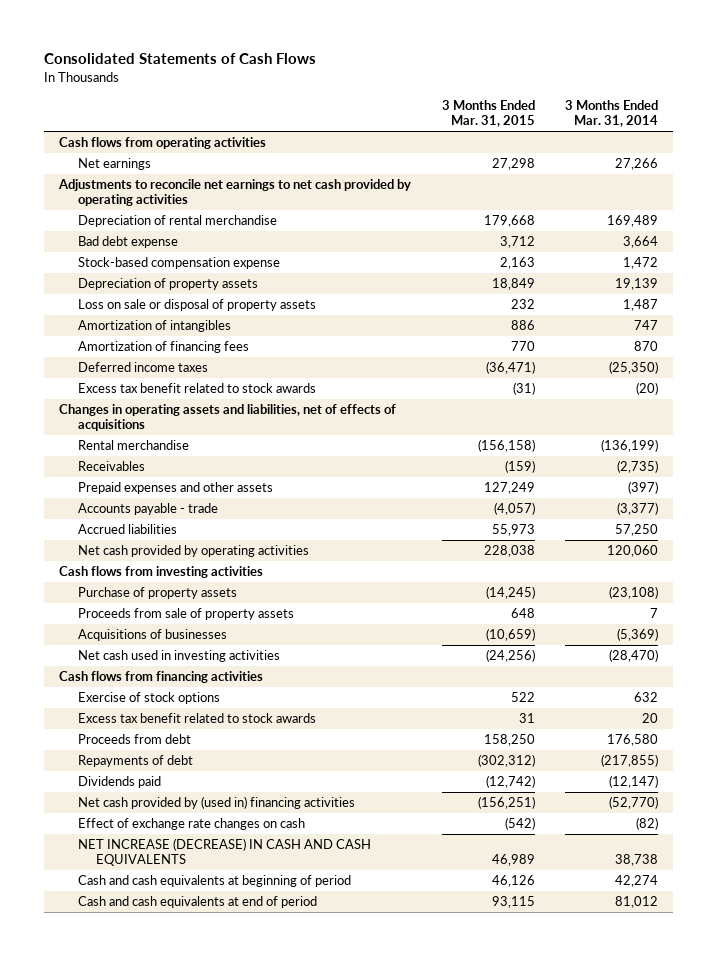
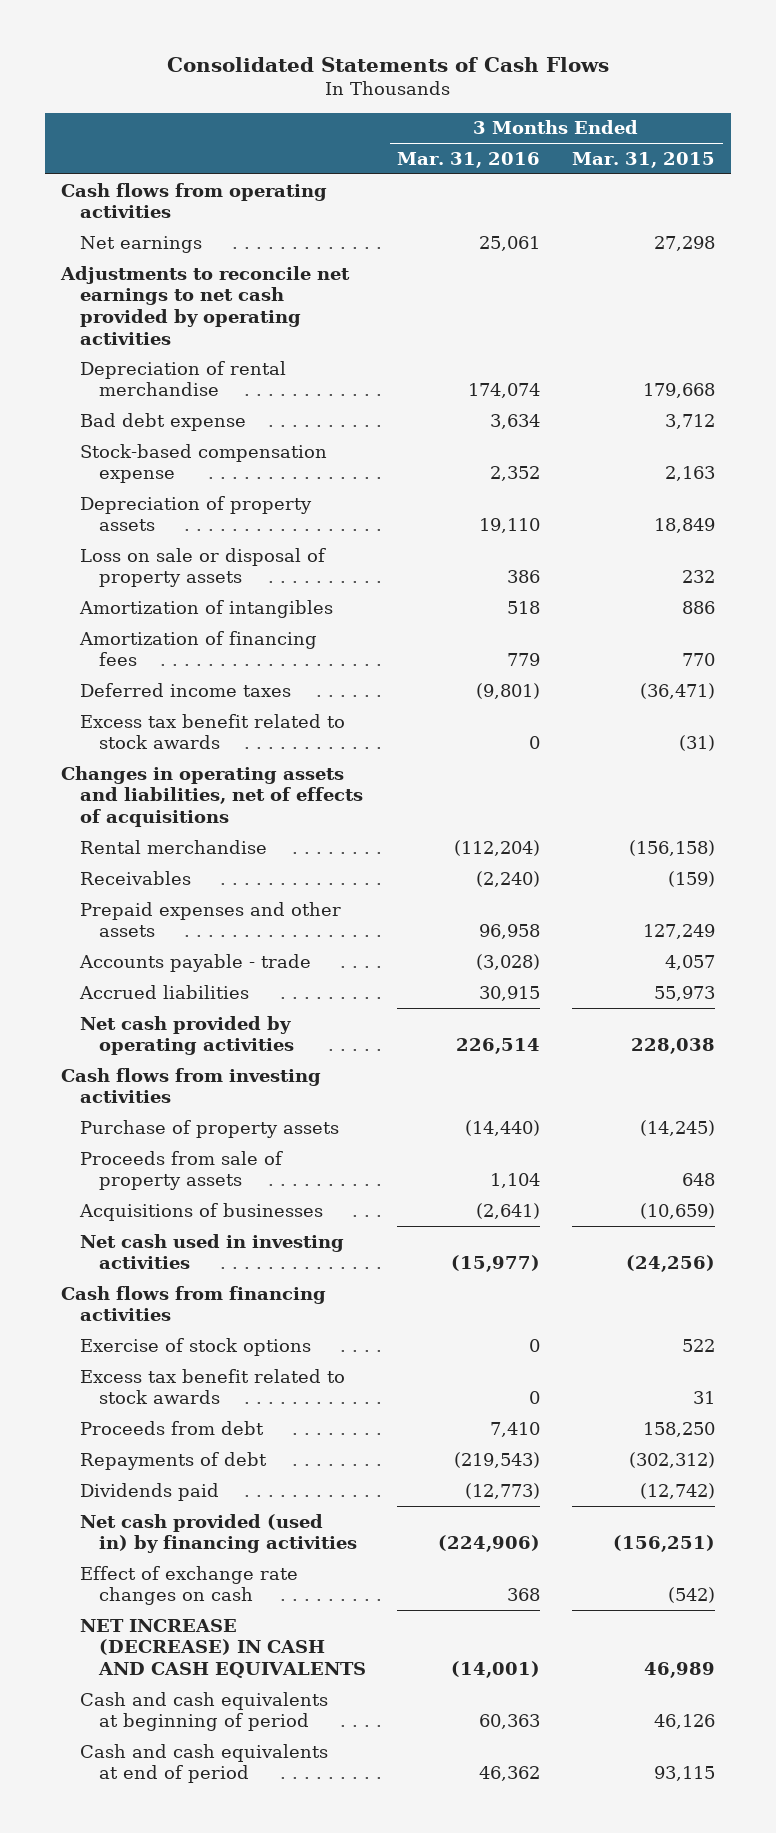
[565,100,659,128] 3 Months Ended Mar. 31, 2014 -> none
none -> [397,151,541,168] Mar. 31, 2016
[493,502,535,516] (4,057) -> [665,954,716,970] 4,057
[77,796,355,810] Net cash provided by (used in) financing activities -> [79,1513,357,1554] Net cash provided (used in) by financing activities

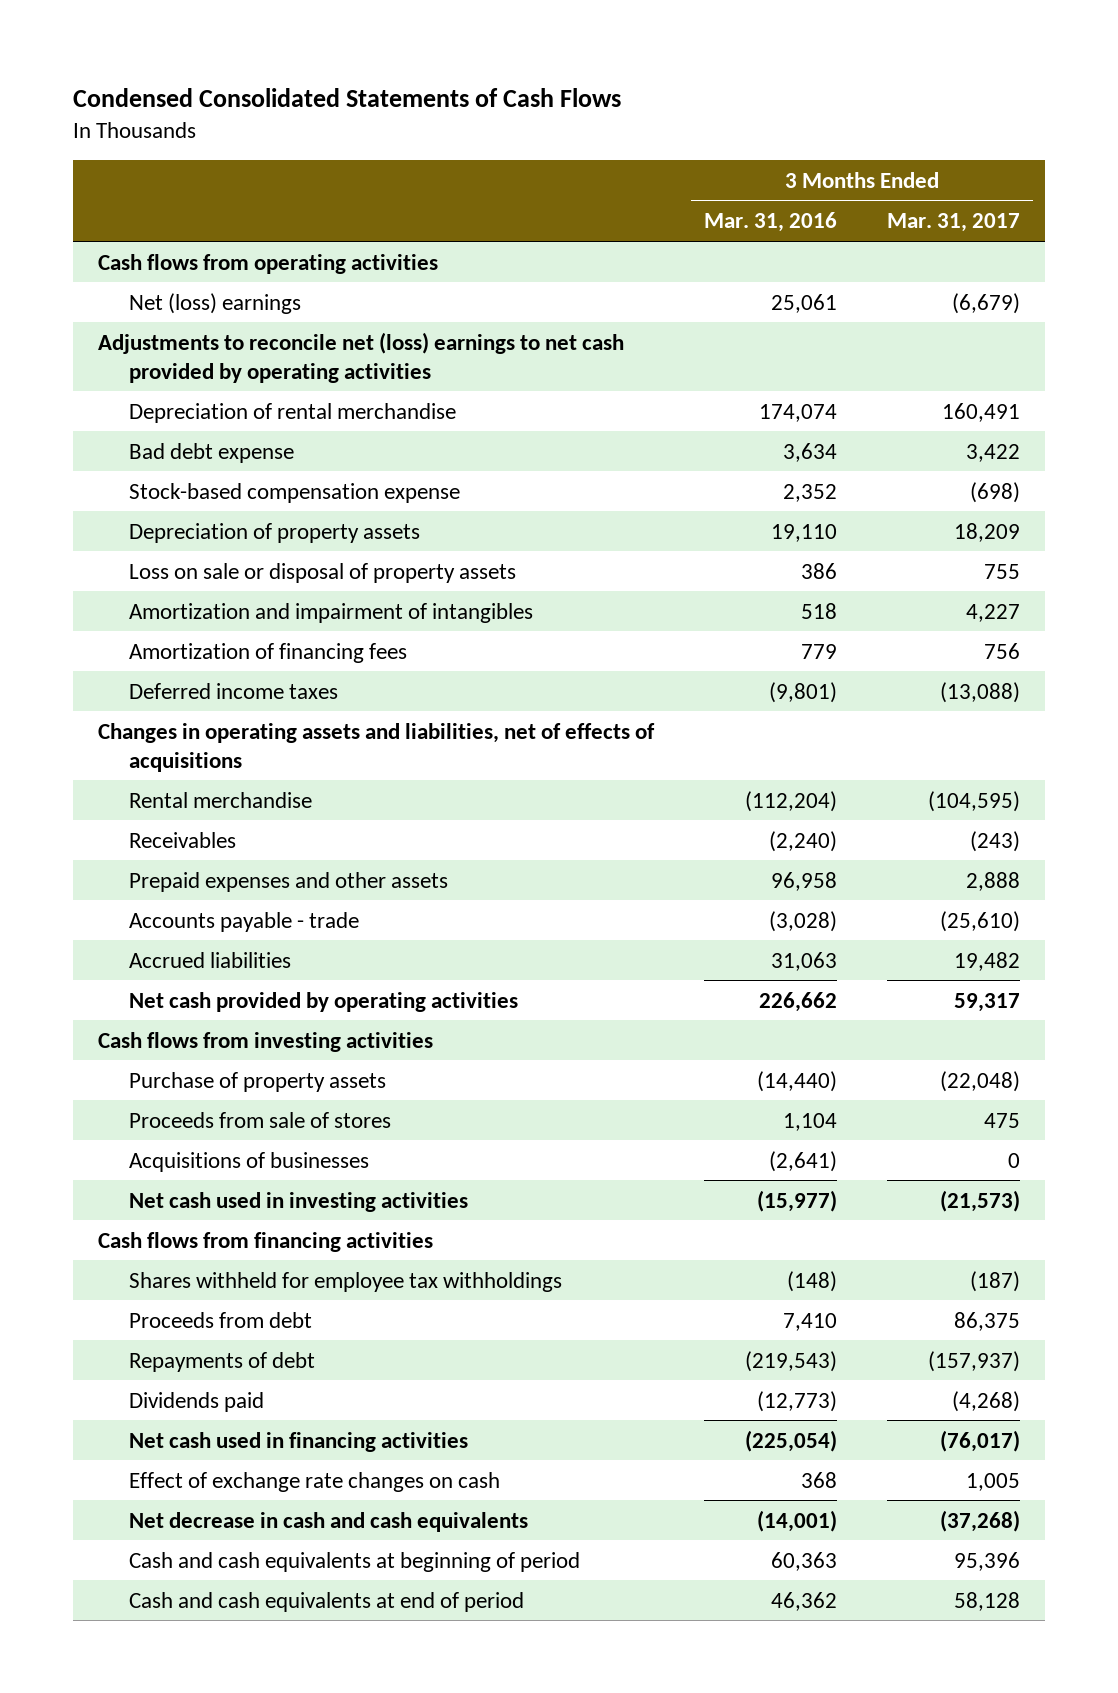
[166,56,609,72] Consolidated Statements of Cash Flows -> [72,88,621,108] Condensed Consolidated Statements of Cash Flows
[572,151,716,168] Mar. 31, 2015 -> none
none -> [887,213,1021,233] Mar. 31, 2017
[79,235,202,253] Net earnings -> [128,292,301,314] Net (loss) earnings
[59,265,350,345] Adjustments to reconcile net earnings to net cash provided by operating activities -> [97,331,624,383] Adjustments to reconcile net (loss) earnings to net cash provided by operating activities
[78,599,333,618] Amortization of intangibles -> [128,602,533,623] Amortization and impairment of intangibles
[79,713,345,750] Excess tax benefit related to stock awards -> none
[479,985,541,1001] 30,915 -> [770,951,837,971] 31,063
[456,1038,541,1055] 226,514 -> [758,991,837,1012] 226,662
[79,1150,283,1191] Proceeds from sale of property assets -> [128,1111,391,1128] Proceeds from sale of stores
[79,1337,311,1356] Exercise of stock options -> none
[79,1368,345,1405] Excess tax benefit related to stock awards -> none
none -> [128,1271,562,1292] Shares withheld for employee tax withholdings
[79,1513,357,1554] Net cash provided (used in) by financing activities -> [128,1431,468,1452] Net cash used in financing activities
[438,1535,541,1553] (224,906) -> [744,1429,837,1452] (225,054)
[79,1618,366,1678] NET INCREASE (DECREASE) IN CASH AND CASH EQUIVALENTS -> [128,1511,528,1532] Net decrease in cash and cash equivalents

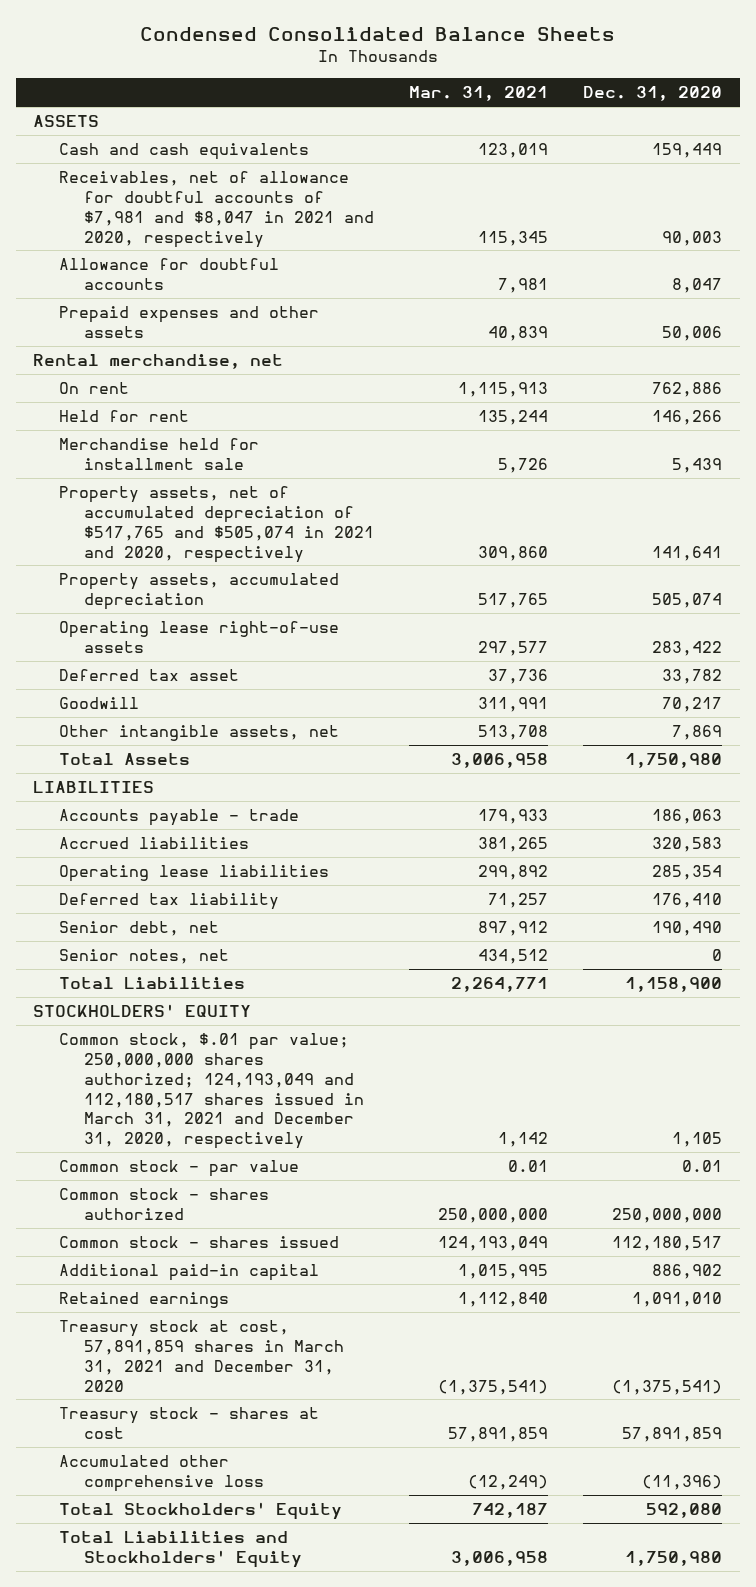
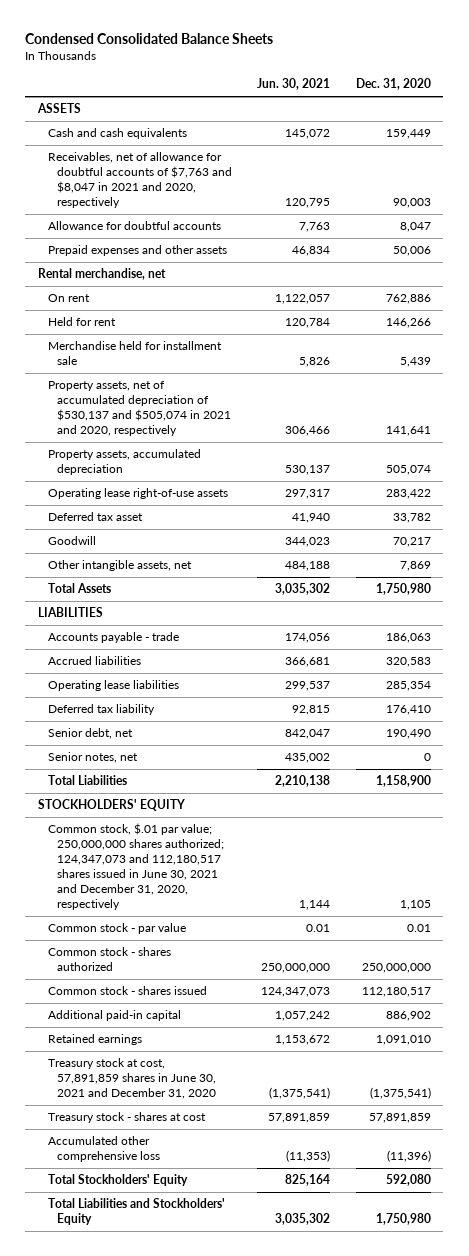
[409,86,549,102] Mar. 31, 2021 -> none
none -> [257,78,331,91] Jun. 30, 2021
[58,170,375,248] Receivables, net of allowance for doubtful accounts of $7,981 and $8,047 in 2021 and 2020, respectively -> [47,152,232,209] Receivables, net of allowance for doubtful accounts of $7,763 and $8,047 in 2021 and 2020, respectively
[58,485,375,563] Property assets, net of accumulated depreciation of $517,765 and $505,074 in 2021 and 2020, respectively -> [47,381,231,437] Property assets, net of accumulated depreciation of $530,137 and $505,074 in 2021 and 2020, respectively
[58,1032,365,1150] Common stock, $.01 par value; 250,000,000 shares authorized; 124,193,049 and 112,180,517 shares issued in March 31, 2021 and December 31, 2020, respectively -> [47,823,224,911] Common stock, $.01 par value; 250,000,000 shares authorized; 124,347,073 and 112,180,517 shares issued in June 30, 2021 and December 31, 2020, respectively
[58,1319,345,1392] Treasury stock at cost, 57,891,859 shares in March 31, 2021 and December 31, 2020 -> [47,1058,216,1100] Treasury stock at cost, 57,891,859 shares in June 30, 2021 and December 31, 2020

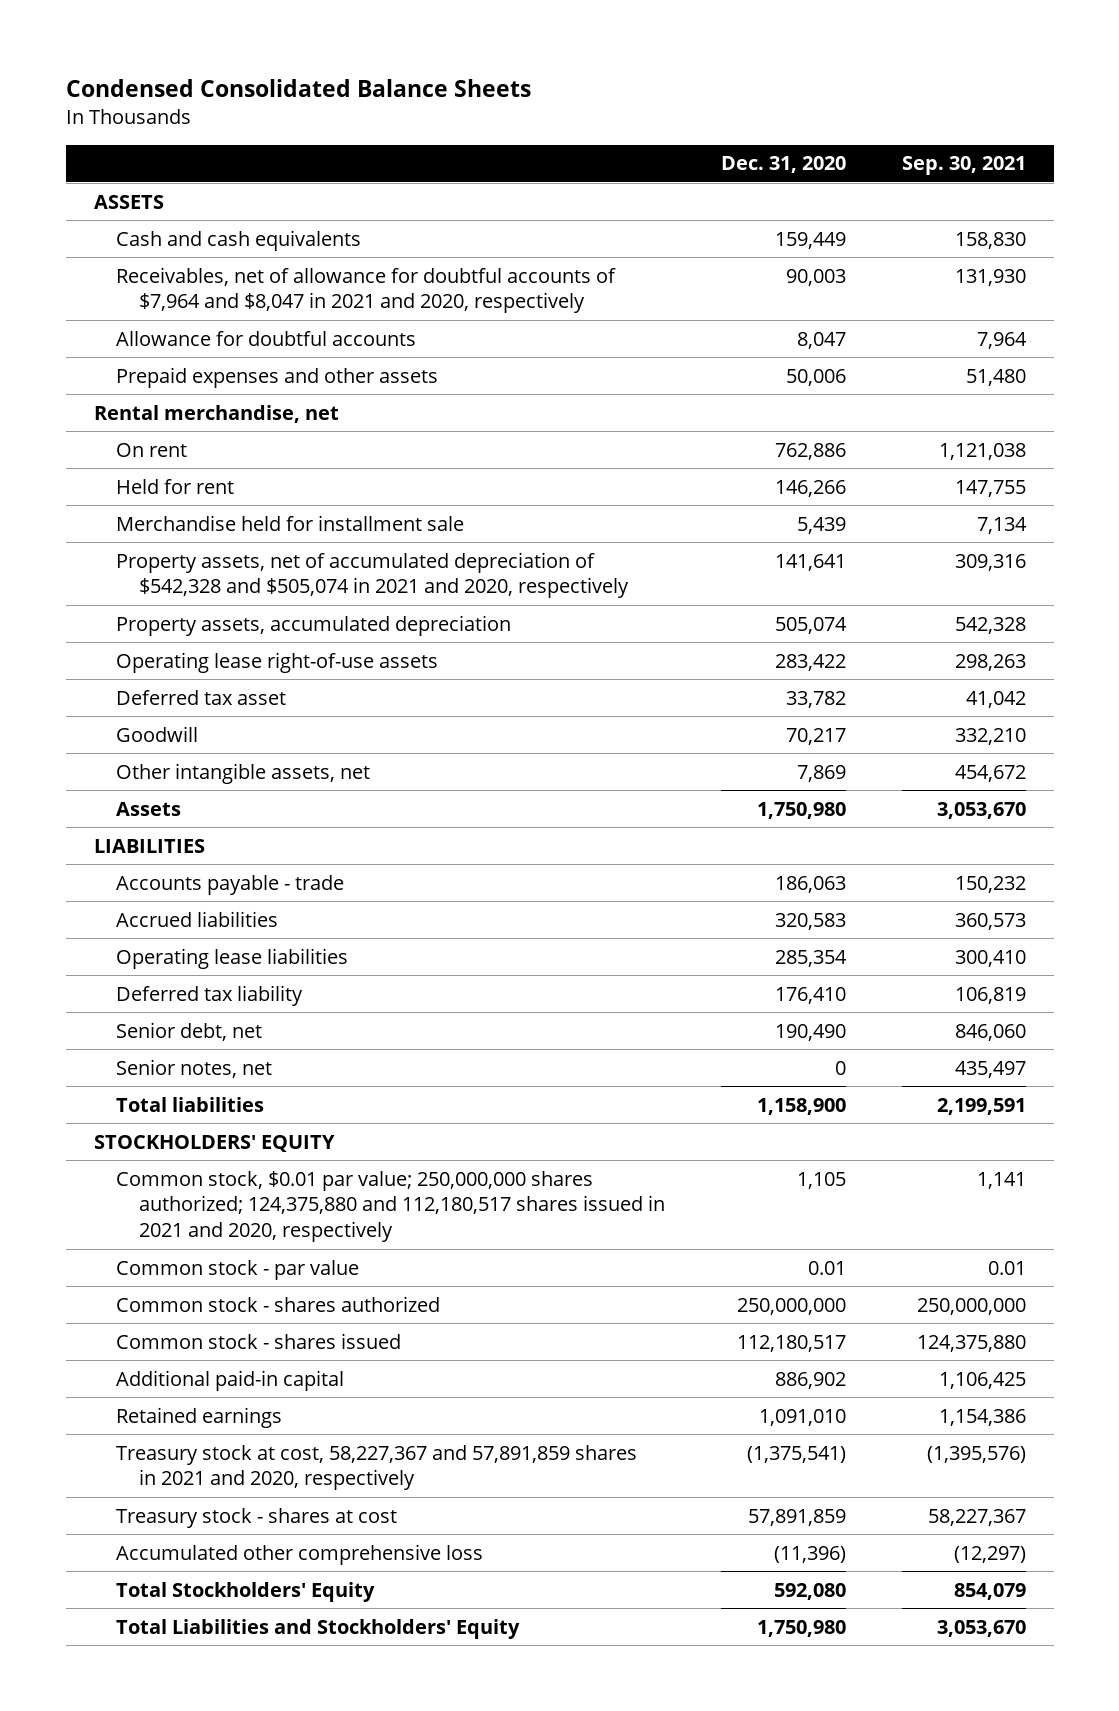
[257,78,331,91] Jun. 30, 2021 -> none
none -> [901,156,1026,176] Sep. 30, 2021
[47,152,232,209] Receivables, net of allowance for doubtful accounts of $7,763 and $8,047 in 2021 and 2020, respectively -> [116,266,617,314] Receivables, net of allowance for doubtful accounts of $7,964 and $8,047 in 2021 and 2020, respectively
[47,381,231,437] Property assets, net of accumulated depreciation of $530,137 and $505,074 in 2021 and 2020, respectively -> [116,551,630,599] Property assets, net of accumulated depreciation of $542,328 and $505,074 in 2021 and 2020, respectively
[47,583,111,594] Total Assets -> [116,801,182,816] Assets
[47,775,127,786] Total Liabilities -> [116,1096,265,1112] Total liabilities
[47,823,224,911] Common stock, $.01 par value; 250,000,000 shares authorized; 124,347,073 and 112,180,517 shares issued in June 30, 2021 and December 31, 2020, respectively -> [116,1170,666,1243] Common stock, $0.01 par value; 250,000,000 shares authorized; 124,375,880 and 112,180,517 shares issued in 2021 and 2020, respectively
[47,1058,216,1100] Treasury stock at cost, 57,891,859 shares in June 30, 2021 and December 31, 2020 -> [116,1444,638,1491] Treasury stock at cost, 58,227,367 and 57,891,859 shares in 2021 and 2020, respectively

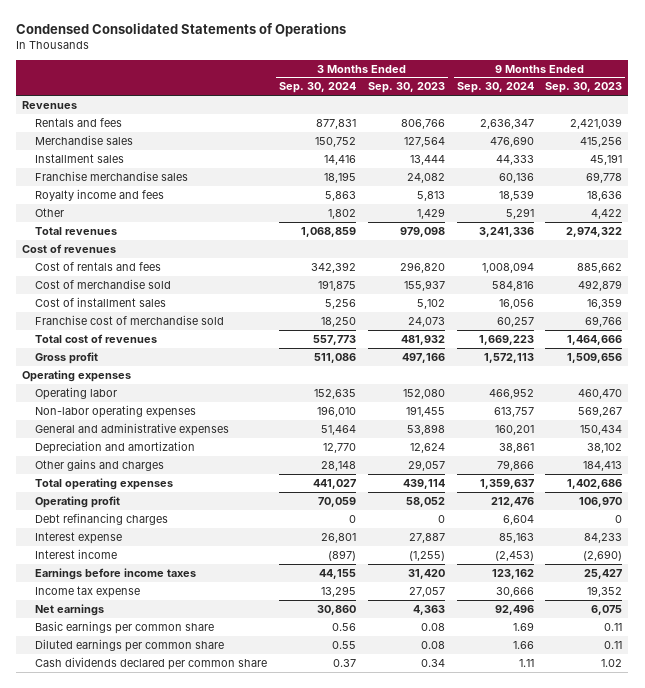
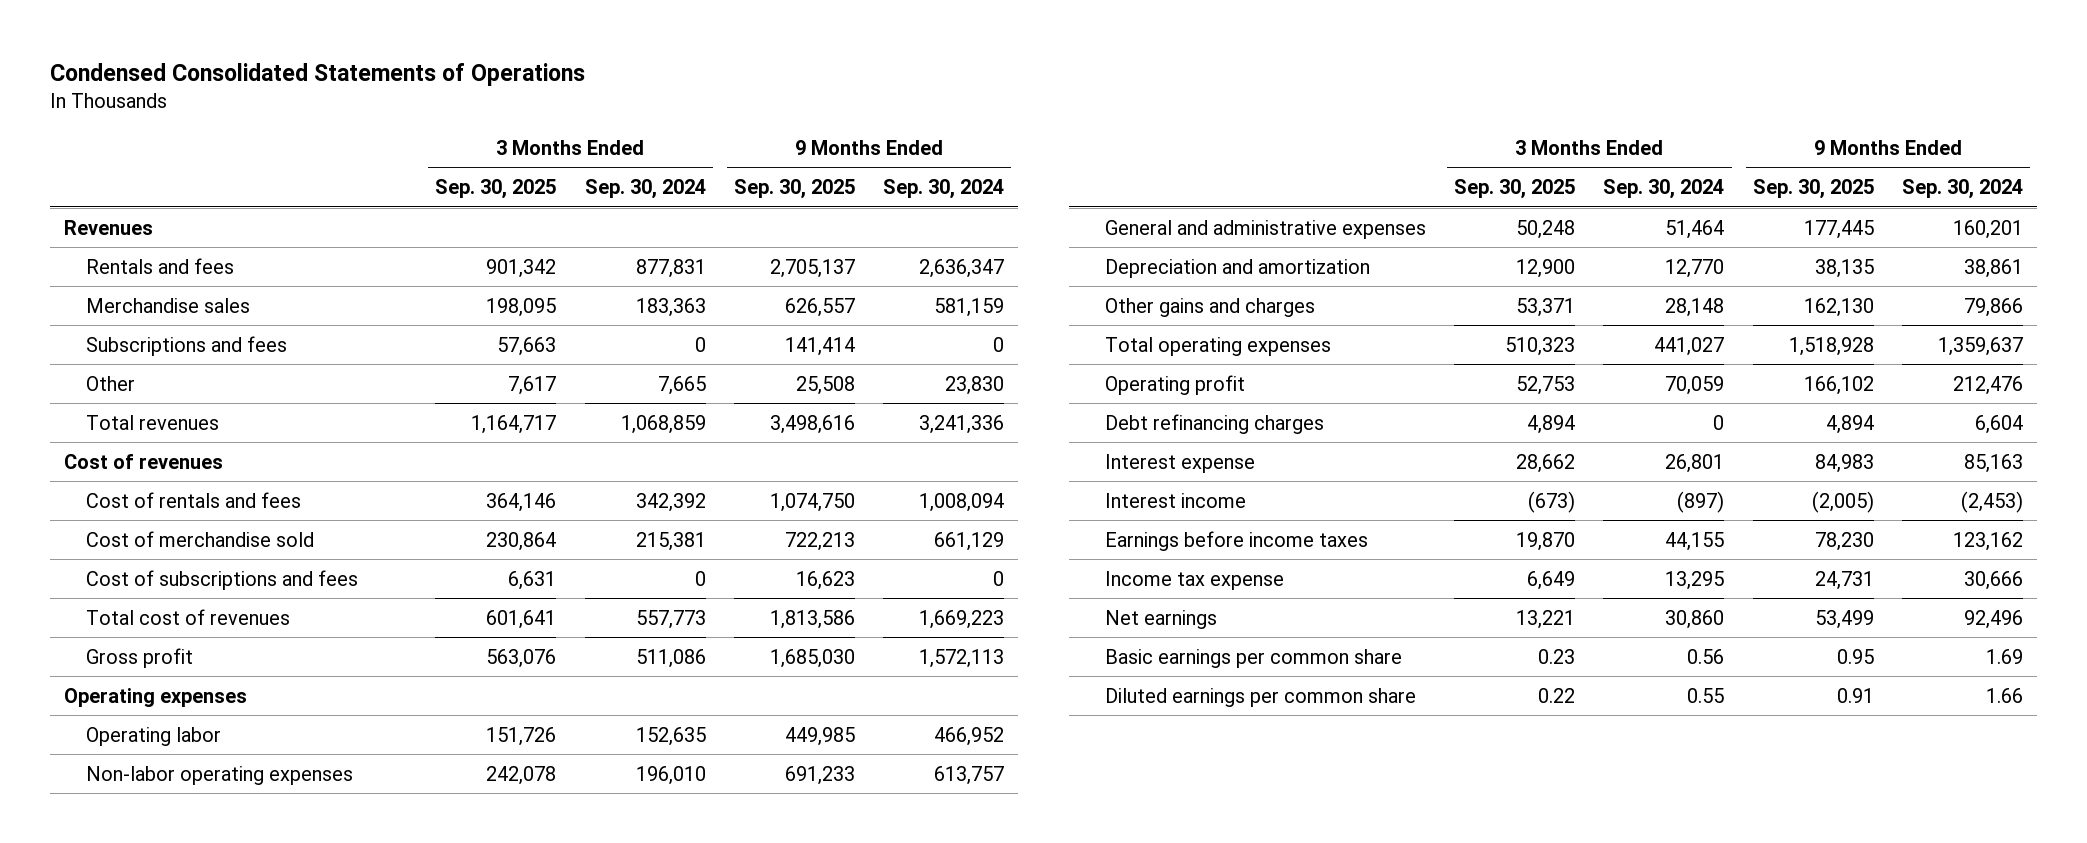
[367,82,445,94] Sep. 30, 2023 -> none
[545,82,623,94] Sep. 30, 2023 -> none
none -> [435,179,557,200] Sep. 30, 2025
none -> [733,179,855,200] Sep. 30, 2025
[35,153,125,163] Installment sales -> none
[35,170,189,181] Franchise merchandise sales -> none
[35,188,165,201] Royalty income and fees -> none
[315,136,357,147] 150,752 -> [635,297,706,317] 183,363
[489,135,534,147] 476,690 -> [934,297,1005,317] 581,159
none -> [85,335,287,356] Subscriptions and fees
[328,208,357,219] 1,802 -> [657,375,706,395] 7,665
[505,207,534,219] 5,291 -> [945,375,1005,395] 23,830
[35,296,167,307] Cost of installment sales -> none
[35,314,225,325] Franchise cost of merchandise sold -> none
[318,279,357,291] 191,875 -> [635,531,706,551] 215,381
[491,280,534,291] 584,816 -> [934,531,1005,551] 661,129
none -> [85,569,358,590] Cost of subscriptions and fees
[35,656,268,670] Cash dividends declared per common share -> none

